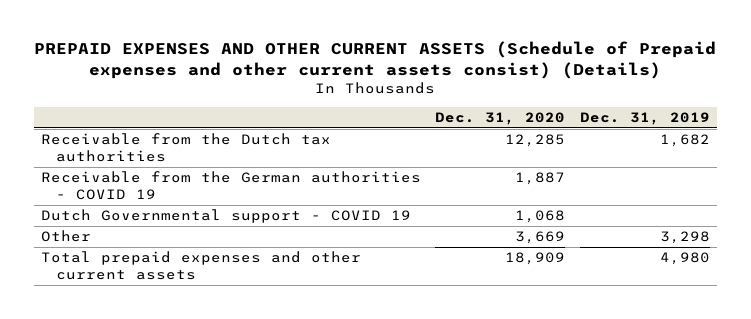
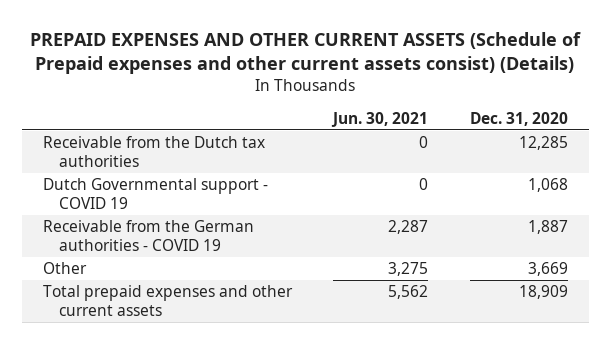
[580,111,711,125] Dec. 31, 2019 -> none
none -> [331,111,429,127] Jun. 30, 2021
[40,171,421,200] Receivable from the German authorities - COVID 19 -> [42,220,254,251] Receivable from the German authorities - COVID 19

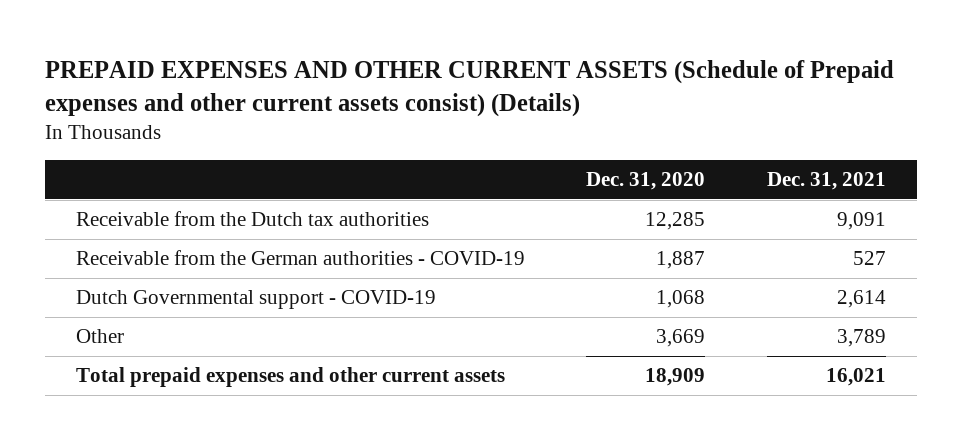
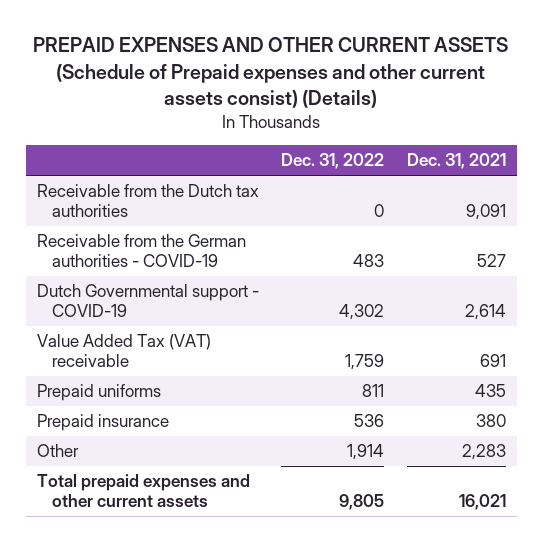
[586,172,706,191] Dec. 31, 2020 -> none
none -> [281,153,385,170] Dec. 31, 2022
none -> [37,334,212,368] Value Added Tax (VAT) receivable
none -> [37,384,162,402] Prepaid uniforms
none -> [37,414,170,432] Prepaid insurance
[836,329,886,348] 3,789 -> [461,444,506,461] 2,283

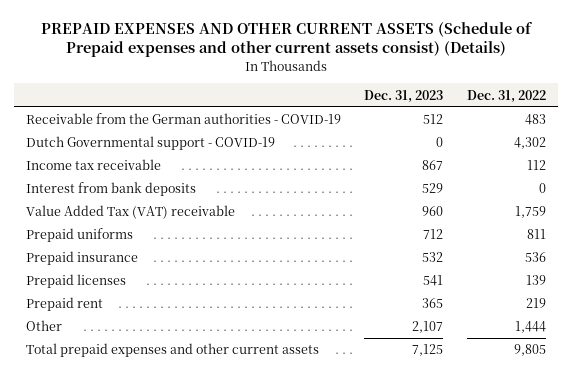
[406,153,506,170] Dec. 31, 2021 -> none
none -> [364,89,444,103] Dec. 31, 2023
[37,184,260,218] Receivable from the Dutch tax authorities -> none
none -> [25,159,161,171] Income tax receivable
none -> [25,182,196,197] Interest from bank deposits
none -> [25,274,126,289] Prepaid licenses
none -> [25,297,103,312] Prepaid rent
[347,444,385,461] 1,914 -> [514,321,546,334] 1,444

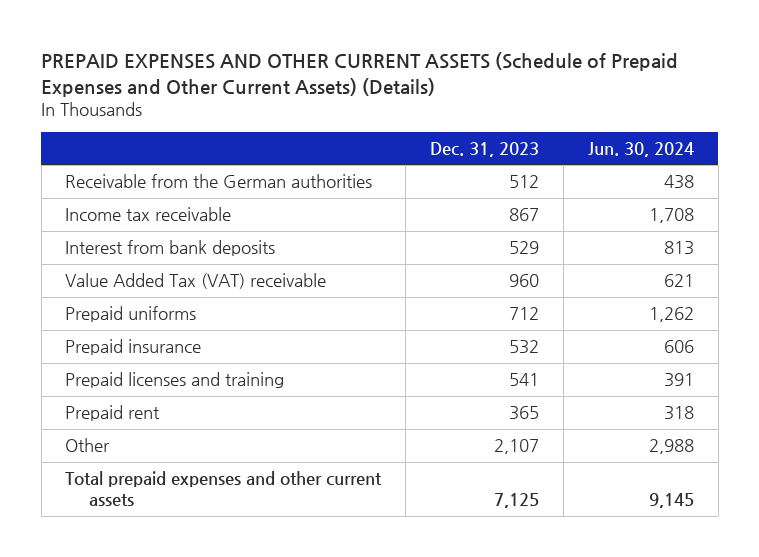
[40,21,533,58] PREPAID EXPENSES AND OTHER CURRENT ASSETS (Schedule of Prepaid expenses and other current assets consist) (Details) -> [41,51,679,97] PREPAID EXPENSES AND OTHER CURRENT ASSETS (Schedule of Prepaid Expenses and Other Current Assets) (Details)
[466,89,546,103] Dec. 31, 2022 -> none
none -> [588,141,695,157] Jun. 30, 2024
[25,136,275,151] Dutch Governmental support - COVID-19 -> none
[25,113,341,125] Receivable from the German authorities - COVID-19 -> [65,174,373,189] Receivable from the German authorities
[25,274,126,289] Prepaid licenses -> [65,372,285,389] Prepaid licenses and training

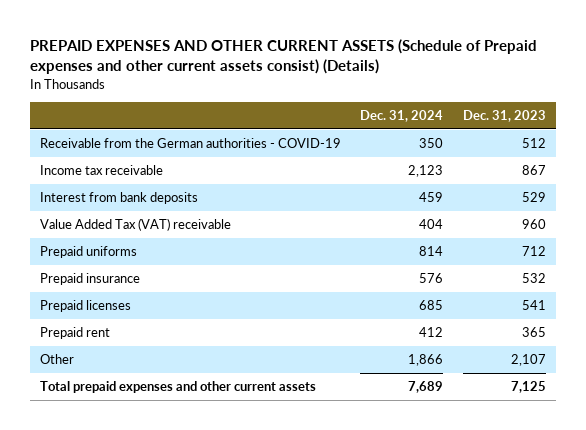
[41,51,679,97] PREPAID EXPENSES AND OTHER CURRENT ASSETS (Schedule of Prepaid Expenses and Other Current Assets) (Details) -> [29,38,537,75] PREPAID EXPENSES AND OTHER CURRENT ASSETS (Schedule of Prepaid expenses and other current assets consist) (Details)
[588,141,695,157] Jun. 30, 2024 -> none
none -> [360,110,444,123] Dec. 31, 2024
[65,174,373,189] Receivable from the German authorities -> [39,138,341,149] Receivable from the German authorities - COVID-19
[65,372,285,389] Prepaid licenses and training -> [39,300,131,313] Prepaid licenses

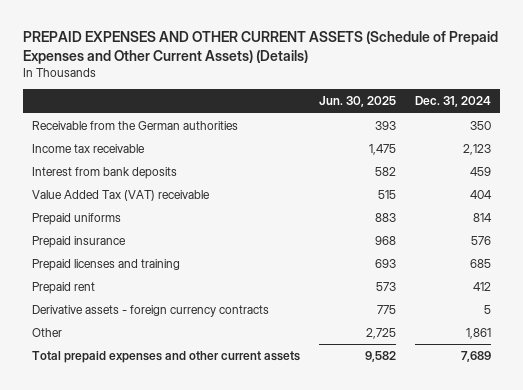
[29,38,537,75] PREPAID EXPENSES AND OTHER CURRENT ASSETS (Schedule of Prepaid expenses and other current assets consist) (Details) -> [22,30,498,64] PREPAID EXPENSES AND OTHER CURRENT ASSETS (Schedule of Prepaid Expenses and Other Current Assets) (Details)
[463,110,547,123] Dec. 31, 2023 -> none
none -> [318,96,396,108] Jun. 30, 2025
[39,138,341,149] Receivable from the German authorities - COVID-19 -> [32,121,239,131] Receivable from the German authorities
[39,300,131,313] Prepaid licenses -> [32,259,181,272] Prepaid licenses and training
none -> [32,305,270,318] Derivative assets - foreign currency contracts
[408,354,444,367] 1,866 -> [465,328,491,340] 1,861

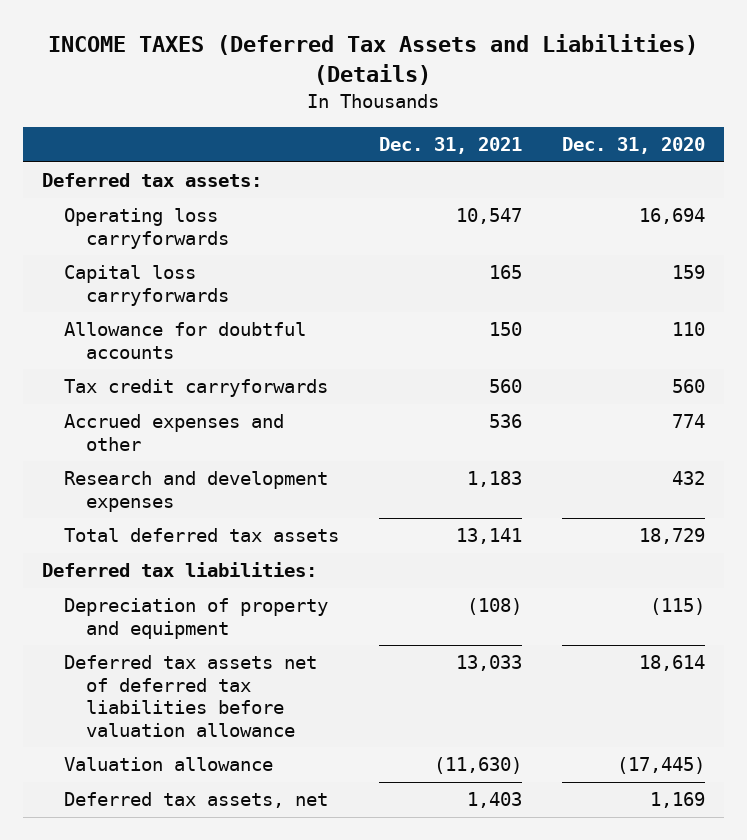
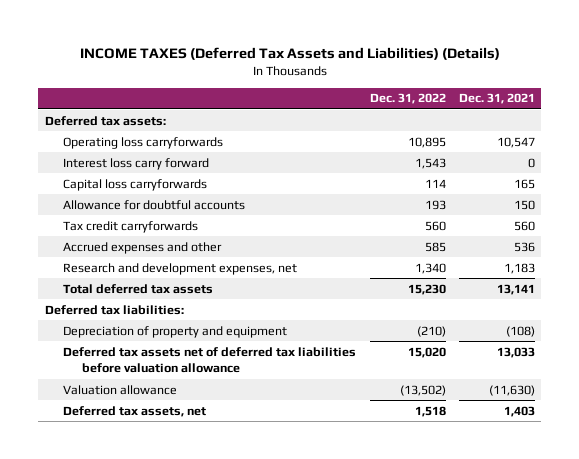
[561,137,705,155] Dec. 31, 2020 -> none
none -> [369,93,446,105] Dec. 31, 2022
none -> [63,157,210,170] Interest loss carry forward
[64,471,329,512] Research and development expenses -> [63,262,298,275] Research and development expenses, net

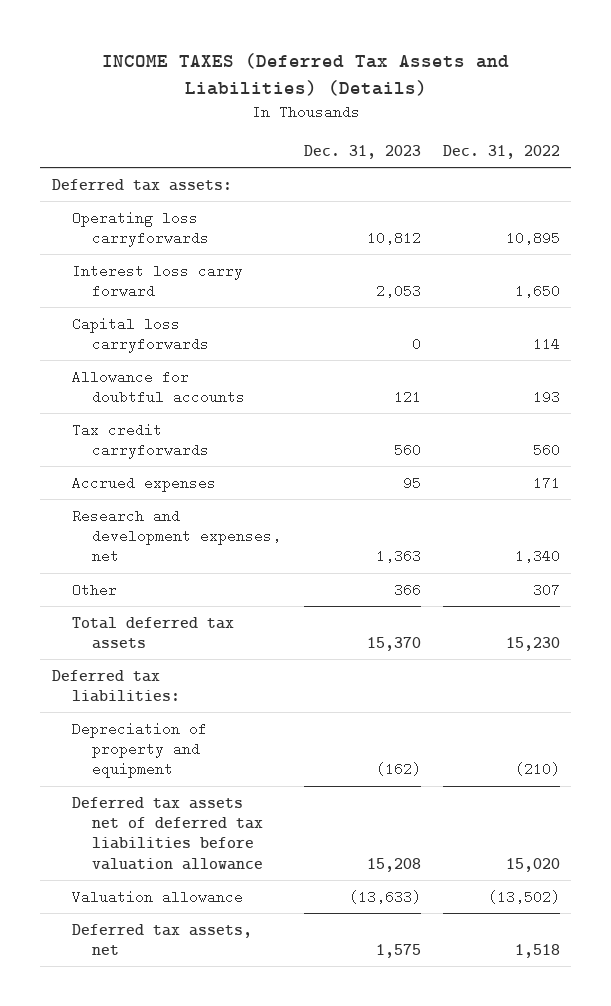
[458,93,535,105] Dec. 31, 2021 -> none
none -> [303,145,421,160] Dec. 31, 2023
[414,157,446,169] 1,543 -> [514,284,560,299] 1,650
[63,241,223,254] Accrued expenses and other -> [71,475,216,492] Accrued expenses
[424,241,446,252] 585 -> [532,475,560,490] 171
none -> [71,582,117,597] Other

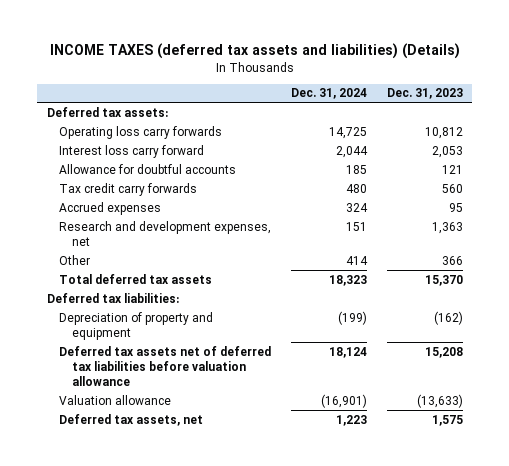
[101,53,509,96] INCOME TAXES (Deferred Tax Assets and Liabilities) (Details) -> [49,43,460,60] INCOME TAXES (deferred tax assets and liabilities) (Details)
[442,145,560,160] Dec. 31, 2022 -> none
none -> [290,88,367,100] Dec. 31, 2024
[71,210,210,248] Operating loss carryforwards -> [59,125,223,139] Operating loss carry forwards
[71,316,210,354] Capital loss carryforwards -> none
[71,422,210,460] Tax credit carryforwards -> [59,182,198,196] Tax credit carry forwards

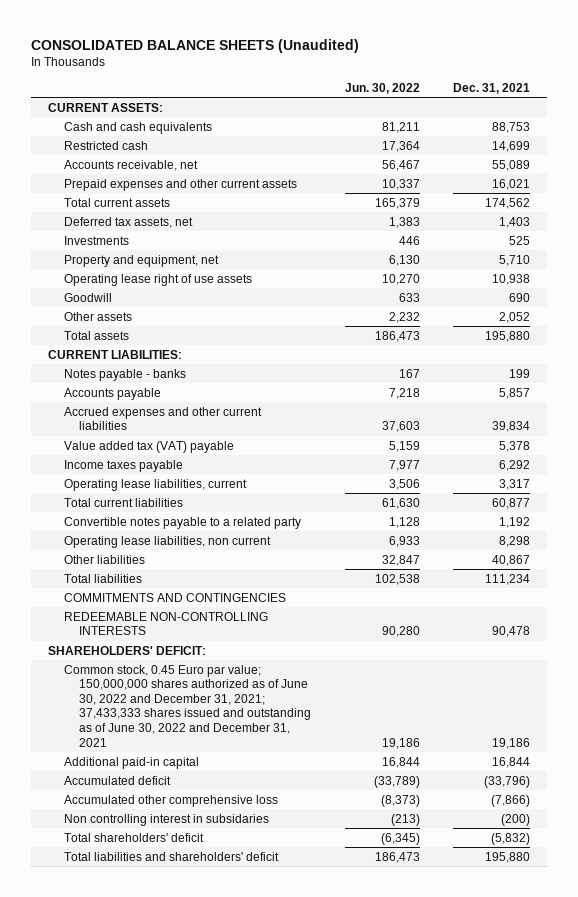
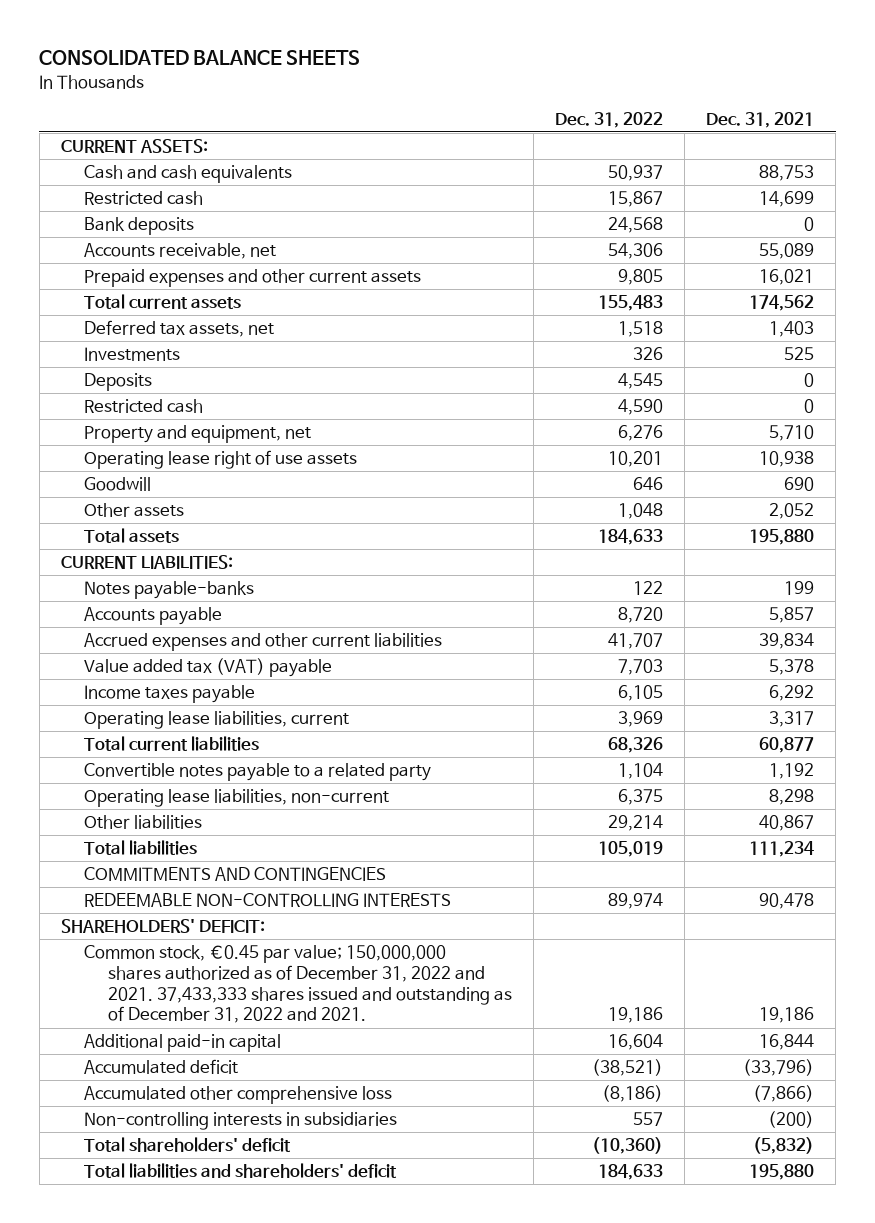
[31,38,360,53] CONSOLIDATED BALANCE SHEETS (Unaudited) -> [39,50,361,66] CONSOLIDATED BALANCE SHEETS
[344,82,420,94] Jun. 30, 2022 -> none
none -> [555,111,664,128] Dec. 31, 2022
none -> [84,217,195,236] Bank deposits
none -> [84,373,153,392] Deposits
none -> [84,399,204,414] Restricted cash
[63,368,186,381] Notes payable - banks -> [84,581,255,600] Notes payable-banks
[63,535,271,548] Operating lease liabilities, non current -> [84,789,390,808] Operating lease liabilities, non-current
[63,664,312,747] Common stock, 0.45 Euro par value; 150,000,000 shares authorized as of June 30, 2022 and December 31, 2021; 37,433,333 shares issued and outstanding as of June 30, 2022 and December 31, 2021 -> [84,945,513,1024] Common stock, €0.45 par value; 150,000,000 shares authorized as of December 31, 2022 and 2021. 37,433,333 shares issued and outstanding as of December 31, 2022 and 2021.
[63,813,269,826] Non controlling interest in subsidaries -> [84,1112,398,1131] Non-controlling interests in subsidiaries

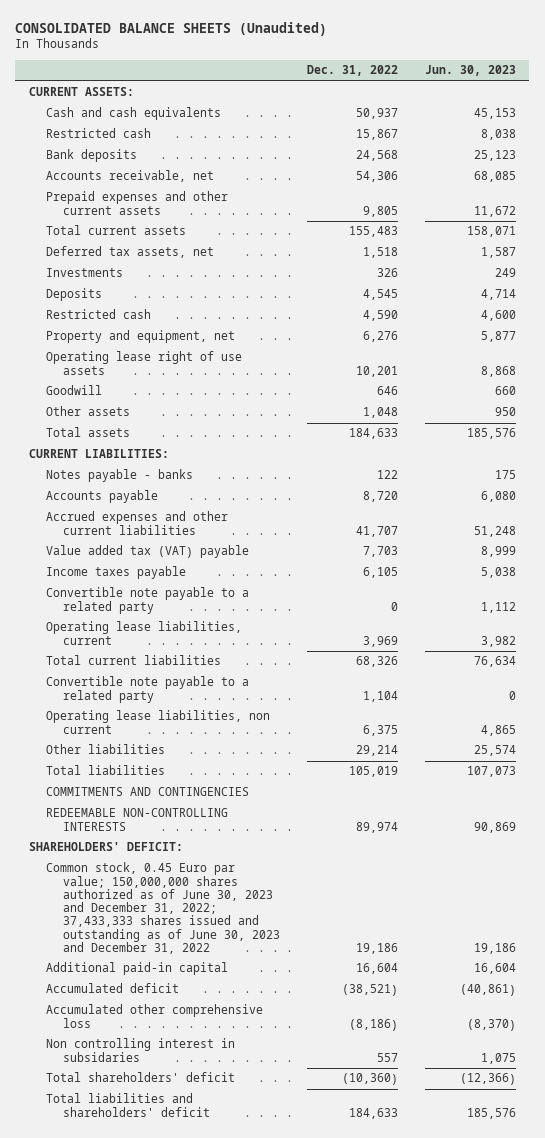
[39,50,361,66] CONSOLIDATED BALANCE SHEETS -> [15,22,328,37] CONSOLIDATED BALANCE SHEETS (Unaudited)
[706,111,815,128] Dec. 31, 2021 -> none
none -> [424,65,516,77] Jun. 30, 2023
[84,581,255,600] Notes payable-banks -> [45,469,193,483] Notes payable - banks
none -> [45,587,249,614] Convertible note payable to a related party
[84,763,432,782] Convertible notes payable to a related party -> [45,676,249,703] Convertible note payable to a related party
[84,789,390,808] Operating lease liabilities, non-current -> [45,710,270,734] Operating lease liabilities, non current
[84,945,513,1024] Common stock, €0.45 par value; 150,000,000 shares authorized as of December 31, 2022 and 2021. 37,433,333 shares issued and outstanding as of December 31, 2022 and 2021. -> [45,862,280,954] Common stock, 0.45 Euro par value; 150,000,000 shares authorized as of June 30, 2023 and December 31, 2022; 37,433,333 shares issued and outstanding as of June 30, 2023 and December 31, 2022
[84,1112,398,1131] Non-controlling interests in subsidiaries -> [45,1038,235,1062] Non controlling interest in subsidaries

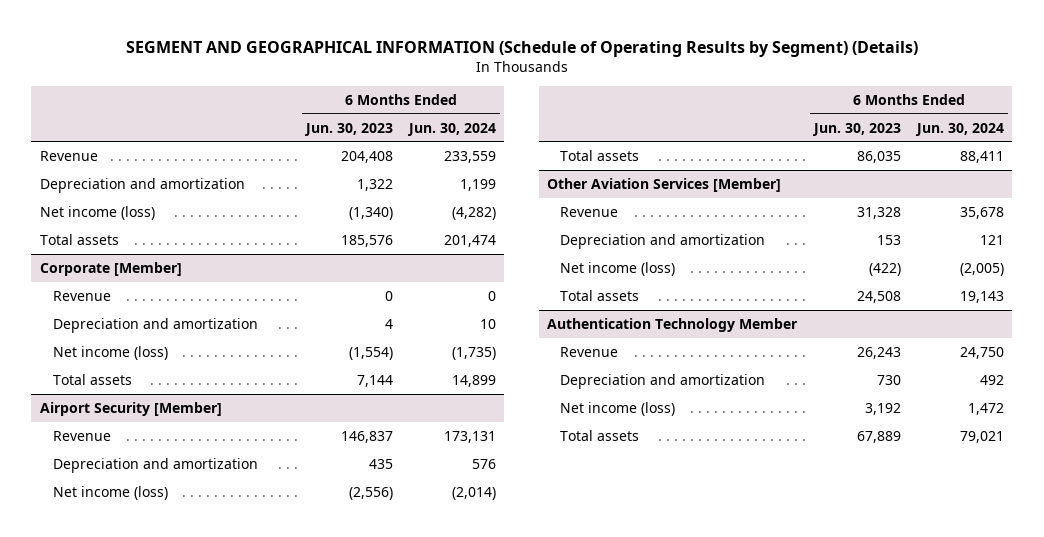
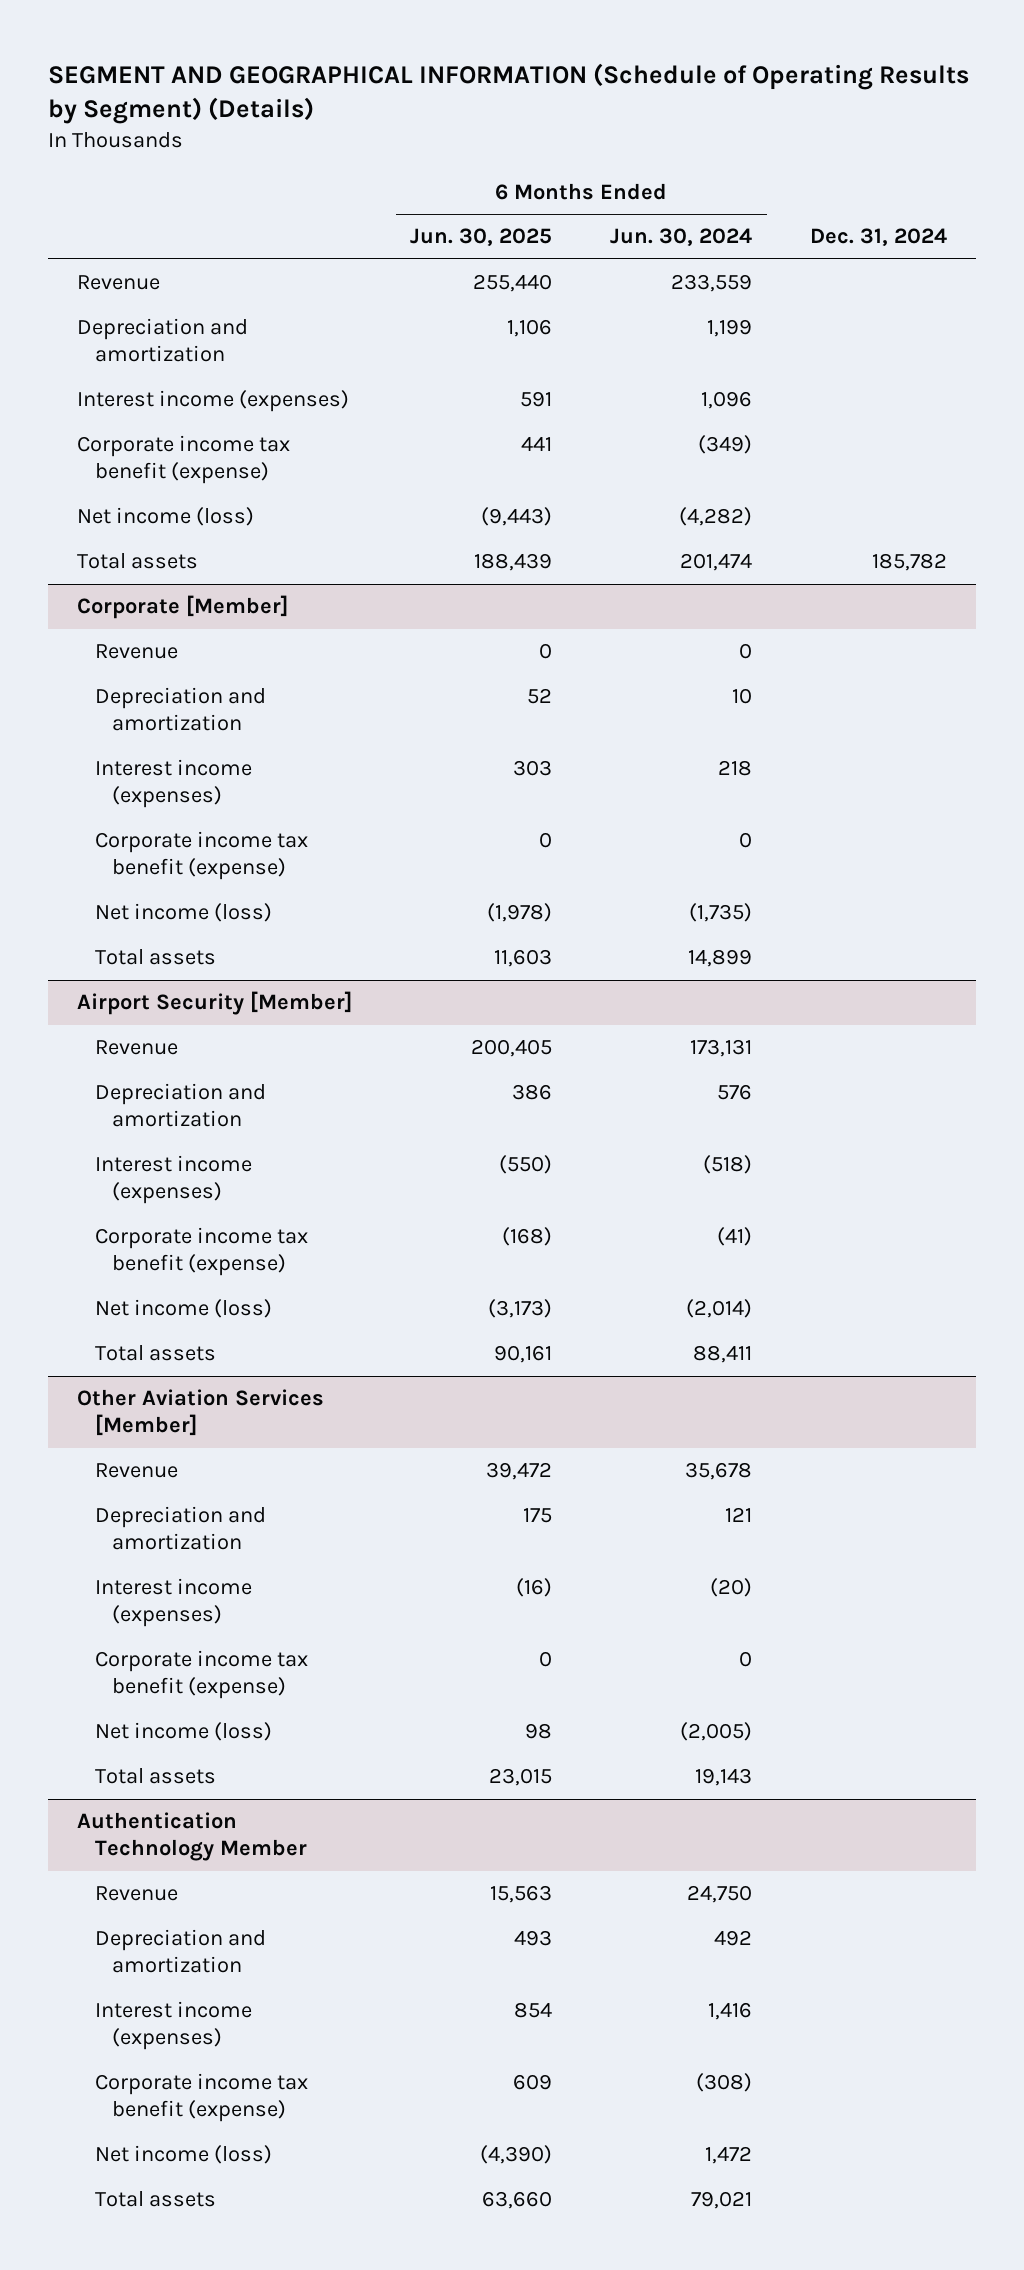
[303,122,393,136] Jun. 30, 2023 -> none
none -> [410,228,553,247] Jun. 30, 2025
none -> [810,228,948,247] Dec. 31, 2024
none -> [77,390,350,413] Interest income (expenses)
none -> [77,435,291,485] Corporate income tax benefit (expense)
none -> [94,759,252,809] Interest income (expenses)
none -> [94,831,308,881] Corporate income tax benefit (expense)
none -> [94,1155,252,1205] Interest income (expenses)
none -> [94,1227,308,1277] Corporate income tax benefit (expense)
none -> [94,1578,252,1628] Interest income (expenses)
none -> [94,1650,308,1700] Corporate income tax benefit (expense)
none -> [94,2001,252,2051] Interest income (expenses)
none -> [94,2073,308,2123] Corporate income tax benefit (expense)

